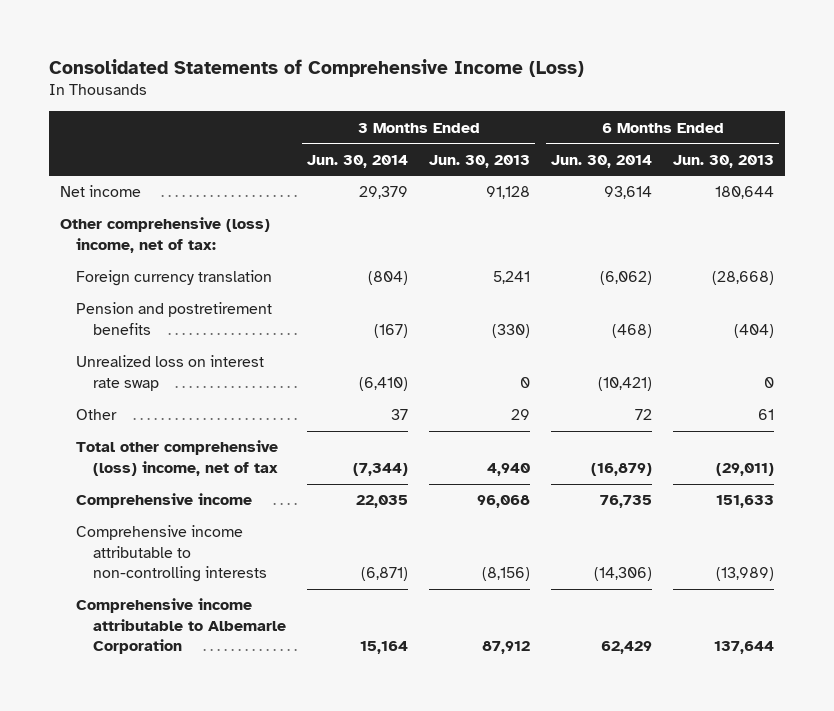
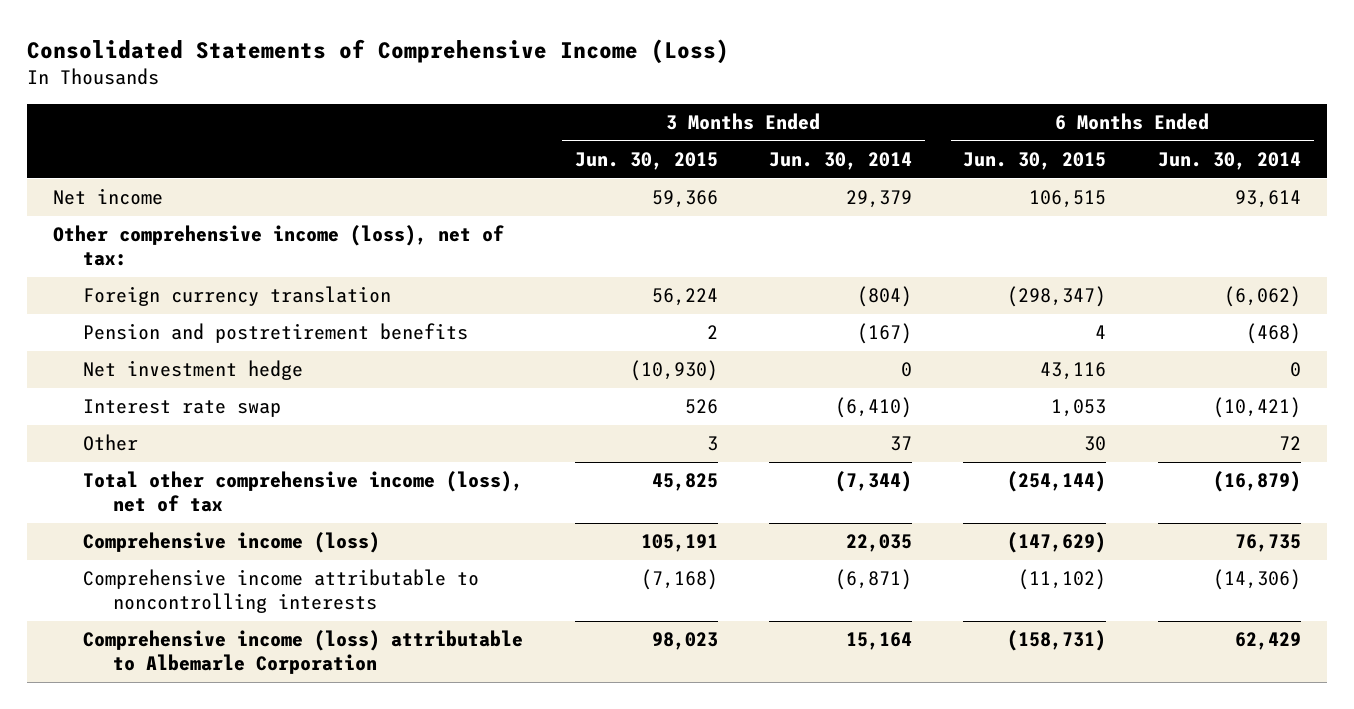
[429,154,531,168] Jun. 30, 2013 -> none
[673,154,775,168] Jun. 30, 2013 -> none
none -> [574,151,718,170] Jun. 30, 2015
none -> [963,151,1107,170] Jun. 30, 2015
[59,217,270,253] Other comprehensive (loss) income, net of tax: -> [53,225,505,267] Other comprehensive income (loss), net of tax:
none -> [83,360,304,381] Net investment hedge
[76,355,265,391] Unrealized loss on interest rate swap -> [83,399,282,418] Interest rate swap
[76,440,279,476] Total other comprehensive (loss) income, net of tax -> [83,471,524,513] Total other comprehensive income (loss), net of tax
[76,493,253,509] Comprehensive income -> [83,532,381,554] Comprehensive income (loss)
[76,525,268,583] Comprehensive income attributable to non-controlling interests -> [83,569,480,614] Comprehensive income attributable to noncontrolling interests
[76,598,287,655] Comprehensive income attributable to Albemarle Corporation -> [83,630,524,675] Comprehensive income (loss) attributable to Albemarle Corporation

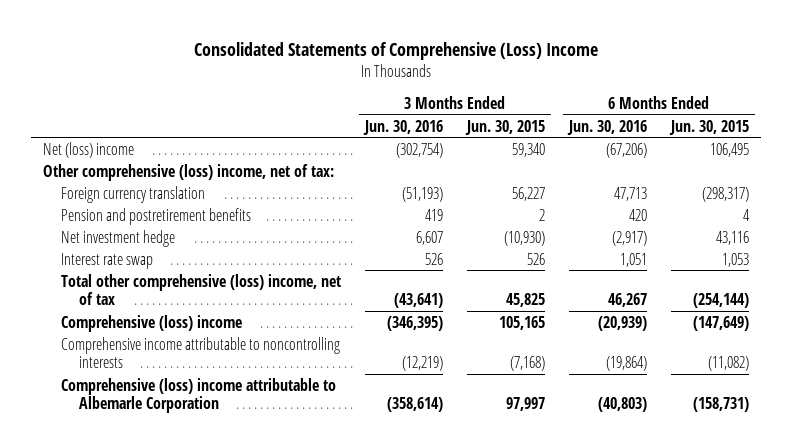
[27,38,730,64] Consolidated Statements of Comprehensive Income (Loss) -> [194,41,599,60] Consolidated Statements of Comprehensive (Loss) Income
[768,151,912,170] Jun. 30, 2014 -> none
[1157,151,1301,170] Jun. 30, 2014 -> none
none -> [363,119,444,135] Jun. 30, 2016
none -> [567,119,648,135] Jun. 30, 2016
[53,188,164,206] Net income -> [43,141,135,158] Net (loss) income
[651,190,718,209] 59,366 -> [512,142,546,157] 59,340
[1029,190,1107,209] 106,515 -> [710,142,750,157] 106,495
[53,225,505,267] Other comprehensive income (loss), net of tax: -> [43,163,335,181] Other comprehensive (loss) income, net of tax:
[651,288,718,307] 56,224 -> [512,186,546,201] 56,227
[1007,286,1107,308] (298,347) -> [702,186,750,202] (298,317)
[83,434,139,452] Other -> none
[83,471,524,513] Total other comprehensive income (loss), net of tax -> [61,273,342,306] Total other comprehensive (loss) income, net of tax
[83,532,381,554] Comprehensive income (loss) -> [61,314,243,332] Comprehensive (loss) income
[640,534,718,553] 105,191 -> [499,315,546,330] 105,165
[1007,532,1107,554] (147,629) -> [693,315,750,331] (147,649)
[1018,569,1107,591] (11,102) -> [708,356,750,372] (11,082)
[83,630,524,675] Comprehensive income (loss) attributable to Albemarle Corporation -> [61,377,337,414] Comprehensive (loss) income attributable to Albemarle Corporation
[651,632,718,651] 98,023 -> [506,397,546,412] 97,997

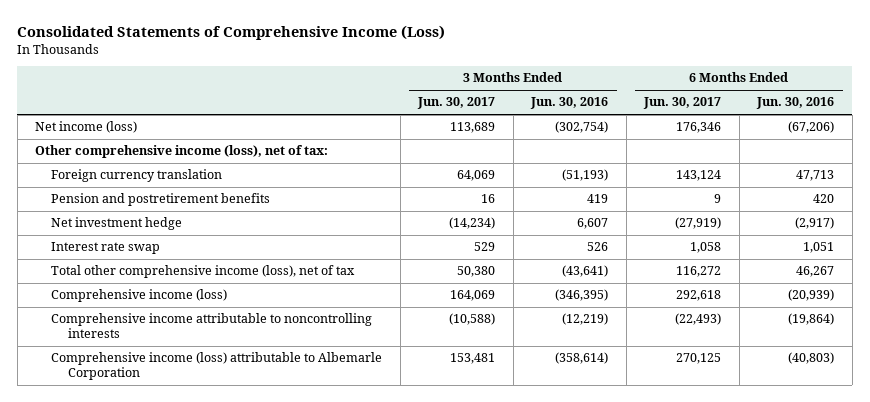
[194,41,599,60] Consolidated Statements of Comprehensive (Loss) Income -> [17,24,446,40] Consolidated Statements of Comprehensive Income (Loss)
[465,119,546,135] Jun. 30, 2015 -> none
[669,119,750,135] Jun. 30, 2015 -> none
none -> [417,97,496,110] Jun. 30, 2017
none -> [643,97,722,110] Jun. 30, 2017
[43,141,135,158] Net (loss) income -> [35,121,138,134] Net income (loss)
[43,163,335,181] Other comprehensive (loss) income, net of tax: -> [35,145,329,159] Other comprehensive income (loss), net of tax:
[61,273,342,306] Total other comprehensive (loss) income, net of tax -> [51,265,356,279] Total other comprehensive income (loss), net of tax
[61,314,243,332] Comprehensive (loss) income -> [51,289,228,303] Comprehensive income (loss)
[61,377,337,414] Comprehensive (loss) income attributable to Albemarle Corporation -> [51,352,383,381] Comprehensive income (loss) attributable to Albemarle Corporation

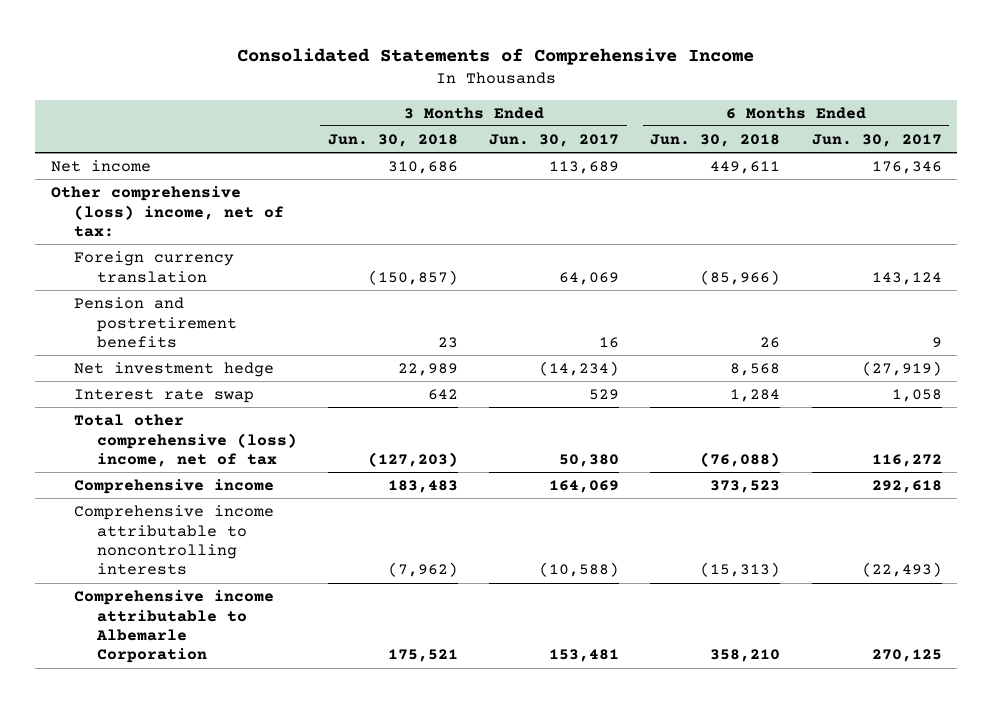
[17,24,446,40] Consolidated Statements of Comprehensive Income (Loss) -> [237,47,755,65] Consolidated Statements of Comprehensive Income
[530,97,609,110] Jun. 30, 2016 -> none
[756,97,835,110] Jun. 30, 2016 -> none
none -> [328,133,459,147] Jun. 30, 2018
none -> [650,133,781,147] Jun. 30, 2018
[35,121,138,134] Net income (loss) -> [50,160,151,173] Net income
[35,145,329,159] Other comprehensive income (loss), net of tax: -> [50,186,284,237] Other comprehensive (loss) income, net of tax:
[51,265,356,279] Total other comprehensive income (loss), net of tax -> [73,414,297,467] Total other comprehensive (loss) income, net of tax
[51,289,228,303] Comprehensive income (loss) -> [73,479,274,495] Comprehensive income
[51,352,383,381] Comprehensive income (loss) attributable to Albemarle Corporation -> [73,590,274,664] Comprehensive income attributable to Albemarle Corporation

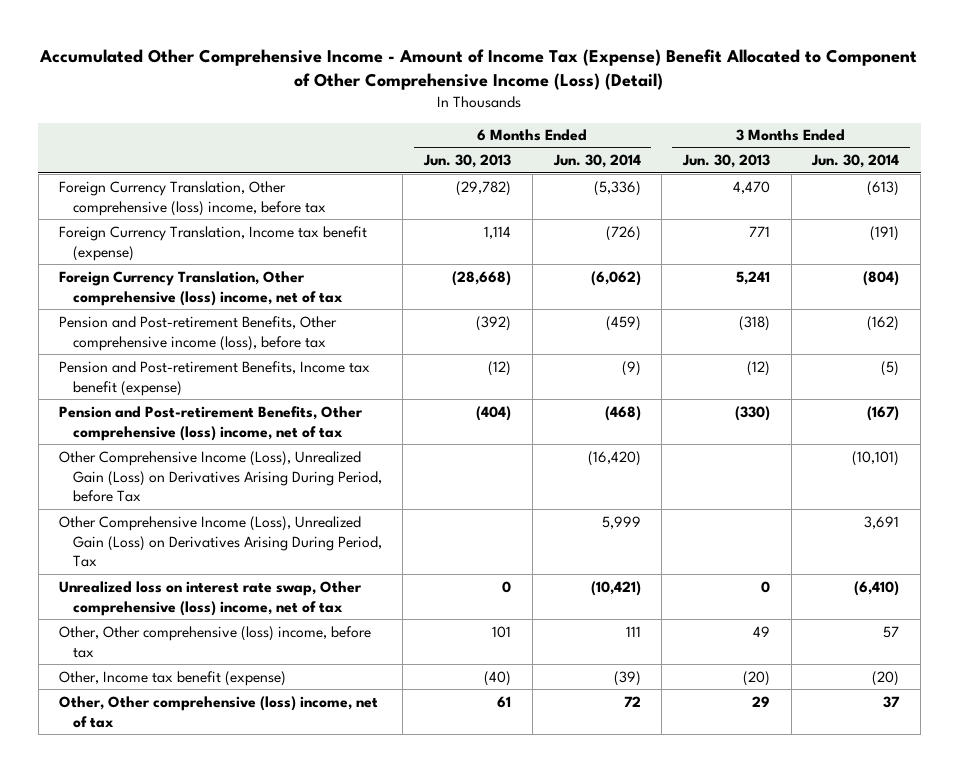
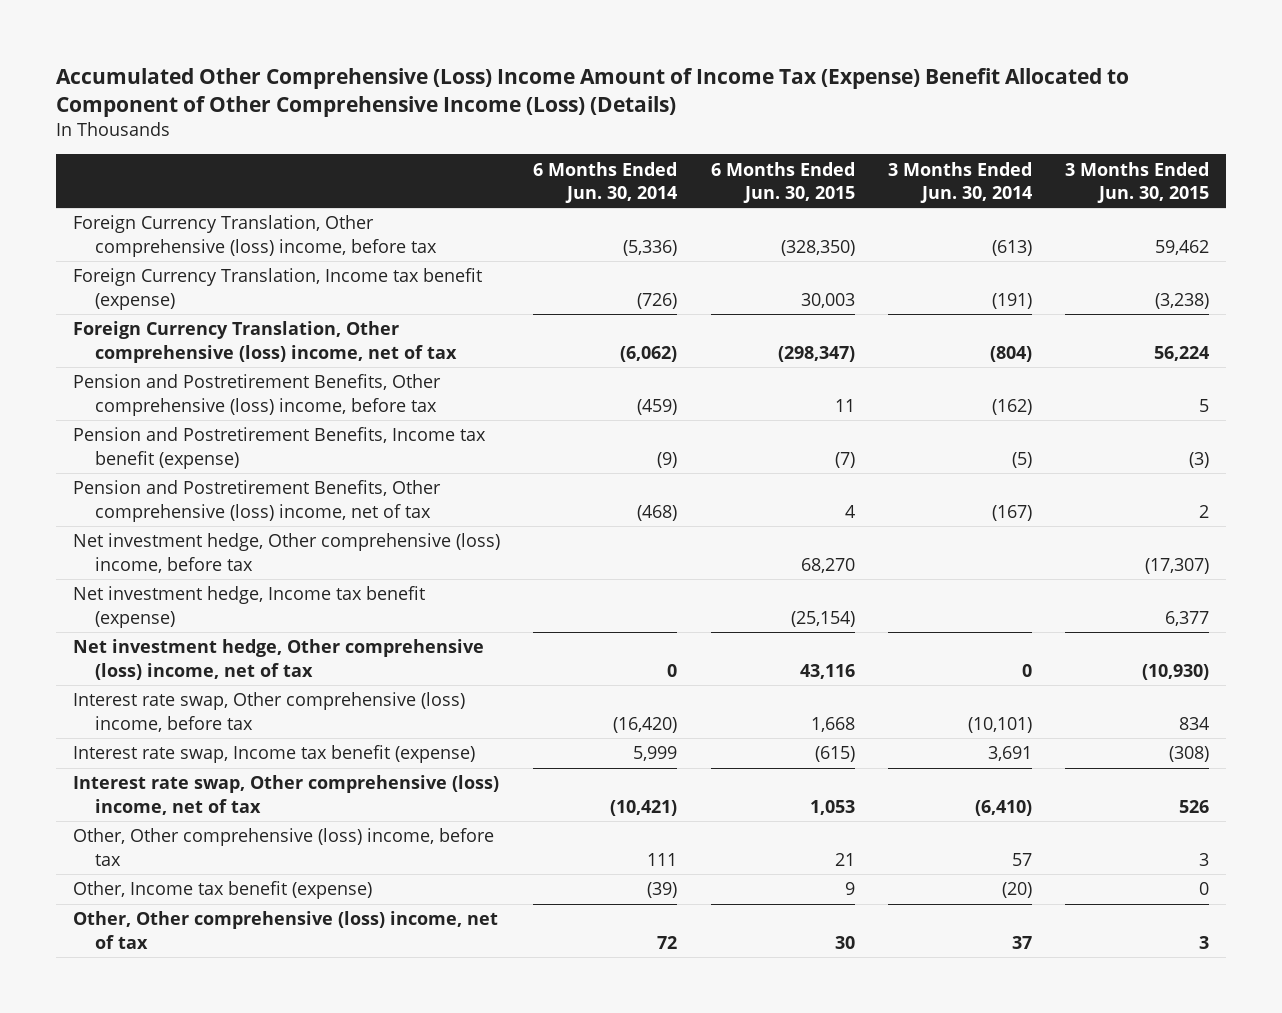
[39,49,918,91] Accumulated Other Comprehensive Income - Amount of Income Tax (Expense) Benefit Allocated to Component of Other Comprehensive Income (Loss) (Detail) -> [56,68,1130,118] Accumulated Other Comprehensive (Loss) Income Amount of Income Tax (Expense) Benefit Allocated to Component of Other Comprehensive Income (Loss) (Details)
[423,154,512,169] Jun. 30, 2013 -> none
[682,154,771,169] Jun. 30, 2013 -> none
none -> [710,161,855,203] 6 Months Ended Jun. 30, 2015
none -> [1065,161,1210,203] 3 Months Ended Jun. 30, 2015
[59,315,338,351] Pension and Post-retirement Benefits, Other comprehensive income (loss), before tax -> [72,374,441,416] Pension and Postretirement Benefits, Other comprehensive (loss) income, before tax
[59,360,371,396] Pension and Post-retirement Benefits, Income tax benefit (expense) -> [72,427,486,469] Pension and Postretirement Benefits, Income tax benefit (expense)
[59,405,364,441] Pension and Post-retirement Benefits, Other comprehensive (loss) income, net of tax -> [72,480,441,522] Pension and Postretirement Benefits, Other comprehensive (loss) income, net of tax
none -> [72,533,500,573] Net investment hedge, Other comprehensive (loss) income, before tax
none -> [72,586,425,628] Net investment hedge, Income tax benefit (expense)
none -> [72,639,484,680] Net investment hedge, Other comprehensive (loss) income, net of tax
[59,450,382,503] Other Comprehensive Income (Loss), Unrealized Gain (Loss) on Derivatives Arising During Period, before Tax -> [72,692,465,732] Interest rate swap, Other comprehensive (loss) income, before tax
[59,515,382,568] Other Comprehensive Income (Loss), Unrealized Gain (Loss) on Derivatives Arising During Period, Tax -> [72,745,475,764] Interest rate swap, Income tax benefit (expense)
[59,580,363,616] Unrealized loss on interest rate swap, Other comprehensive (loss) income, net of tax -> [72,775,499,815] Interest rate swap, Other comprehensive (loss) income, net of tax

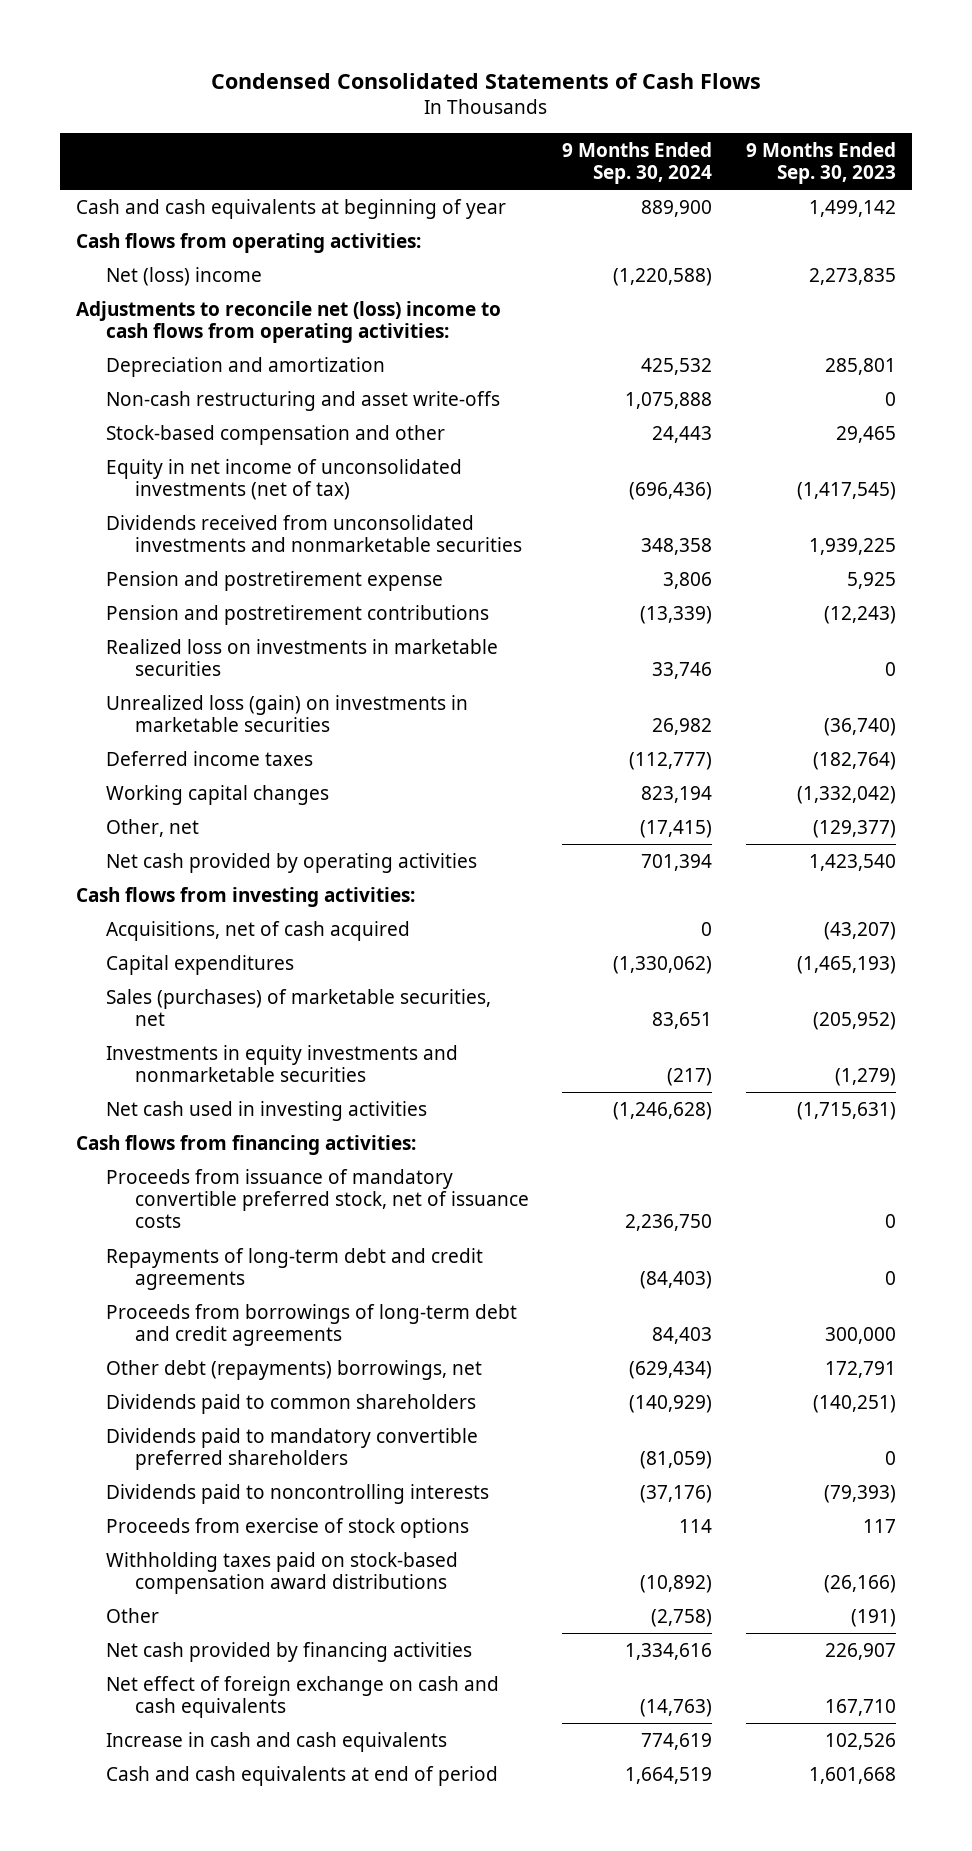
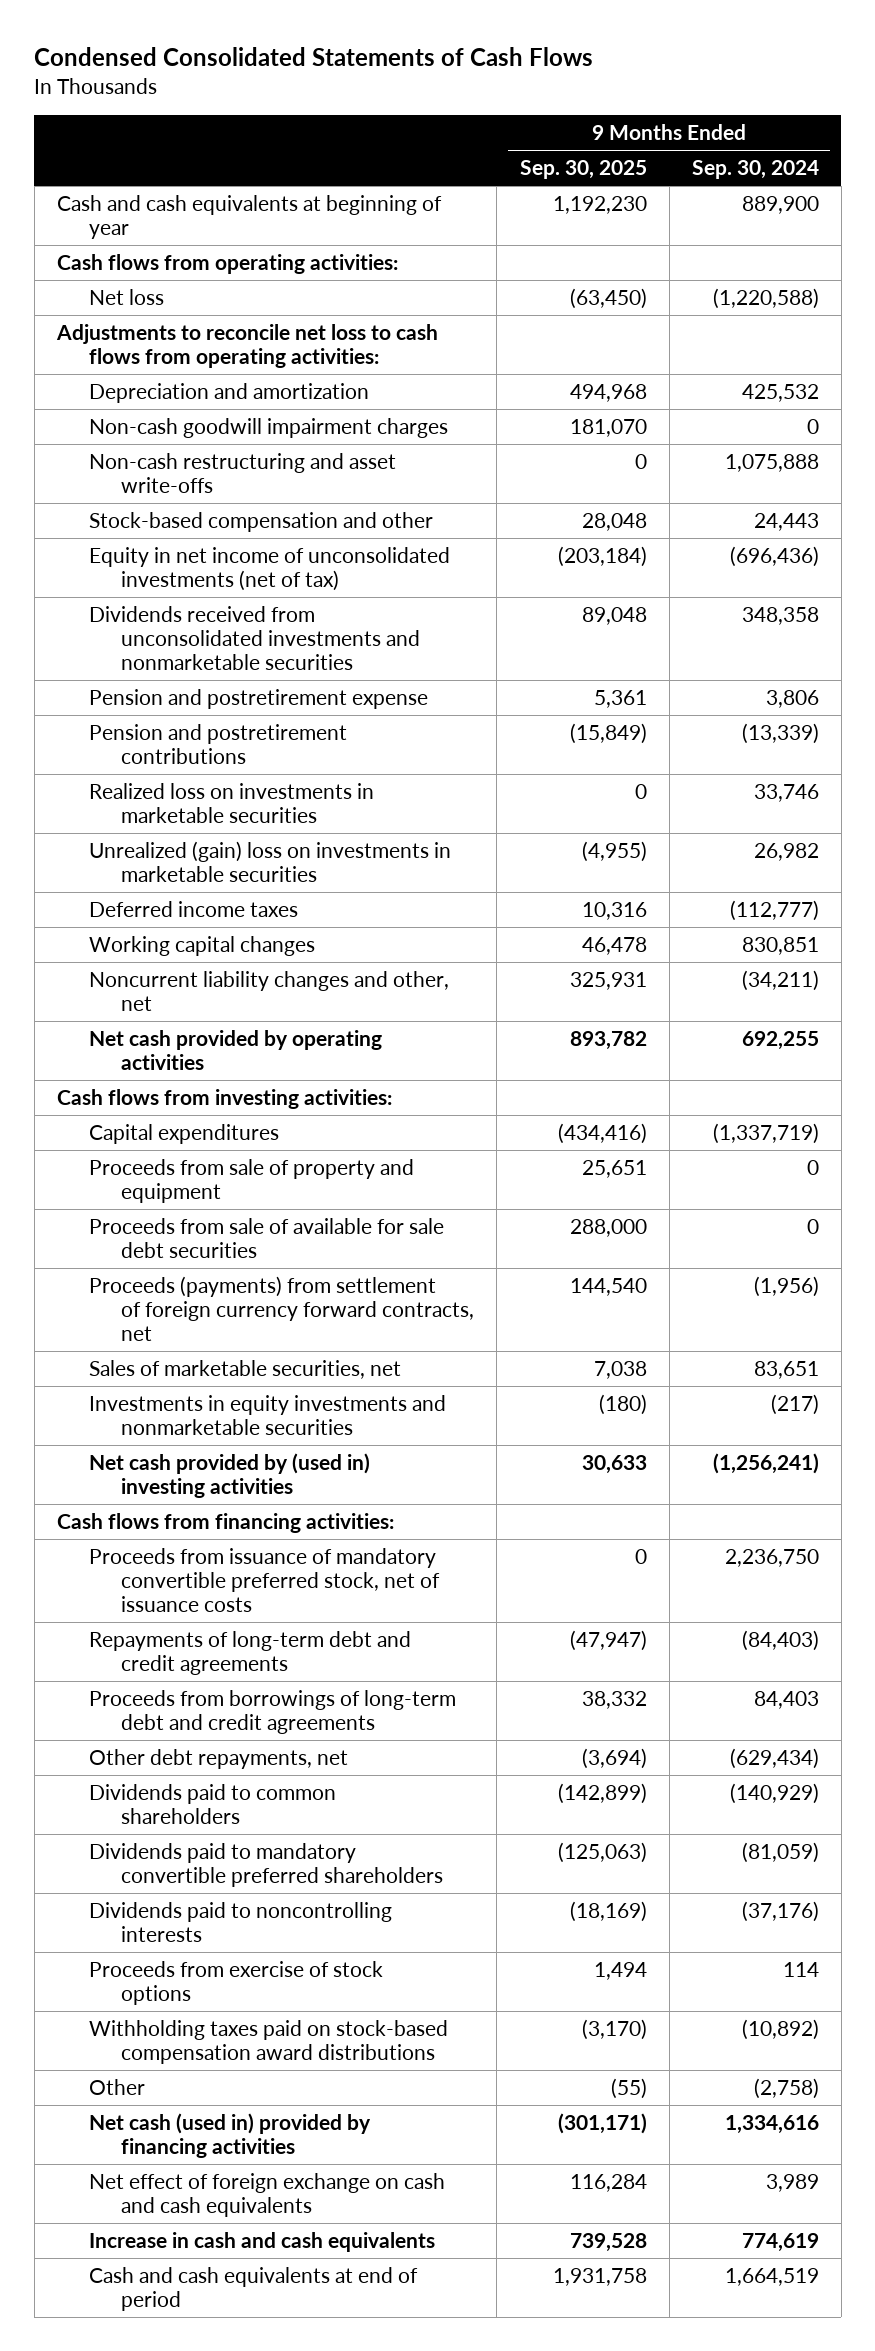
[745,141,896,185] 9 Months Ended Sep. 30, 2023 -> none
none -> [519,160,647,180] Sep. 30, 2025
[105,266,262,286] Net (loss) income -> [89,288,165,305] Net loss
[76,300,502,344] Adjustments to reconcile net (loss) income to cash flows from operating activities: -> [55,323,438,368] Adjustments to reconcile net loss to cash flows from operating activities:
none -> [89,417,449,438] Non-cash goodwill impairment charges
[105,694,468,733] Unrealized loss (gain) on investments in marketable securities -> [89,840,452,882] Unrealized (gain) loss on investments in marketable securities
[641,785,713,803] 823,194 -> [741,936,819,955] 830,851
[105,818,199,837] Other, net -> [89,970,450,1011] Noncurrent liability changes and other, net
[640,819,713,838] (17,415) -> [741,969,819,991] (34,211)
[641,853,713,871] 701,394 -> [741,1030,819,1050] 692,255
[105,920,410,941] Acquisitions, net of cash acquired -> none
[613,955,713,974] (1,330,062) -> [712,1122,819,1144] (1,337,719)
none -> [89,1158,415,1203] Proceeds from sale of property and equipment
none -> [89,1217,445,1258] Proceeds from sale of available for sale debt securities
none -> [89,1275,475,1341] Proceeds (payments) from settlement of foreign currency forward contracts, net
[105,988,491,1027] Sales (purchases) of marketable securities, net -> [89,1359,402,1379] Sales of marketable securities, net
[105,1100,427,1121] Net cash used in investing activities -> [89,1452,371,1498] Net cash provided by (used in) investing activities
[613,1101,713,1120] (1,246,628) -> [712,1452,819,1474] (1,256,241)
[105,1359,482,1380] Other debt (repayments) borrowings, net -> [89,1748,349,1769] Other debt repayments, net
[105,1641,472,1662] Net cash provided by financing activities -> [89,2112,372,2158] Net cash (used in) provided by financing activities
[640,1699,713,1718] (14,763) -> [765,2173,819,2192] 3,989

